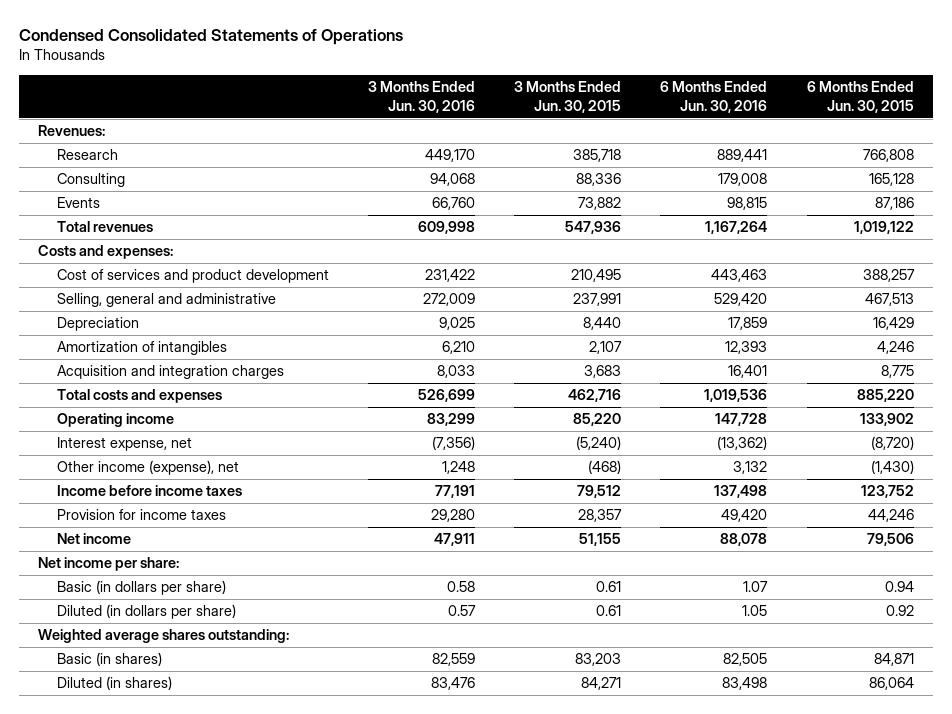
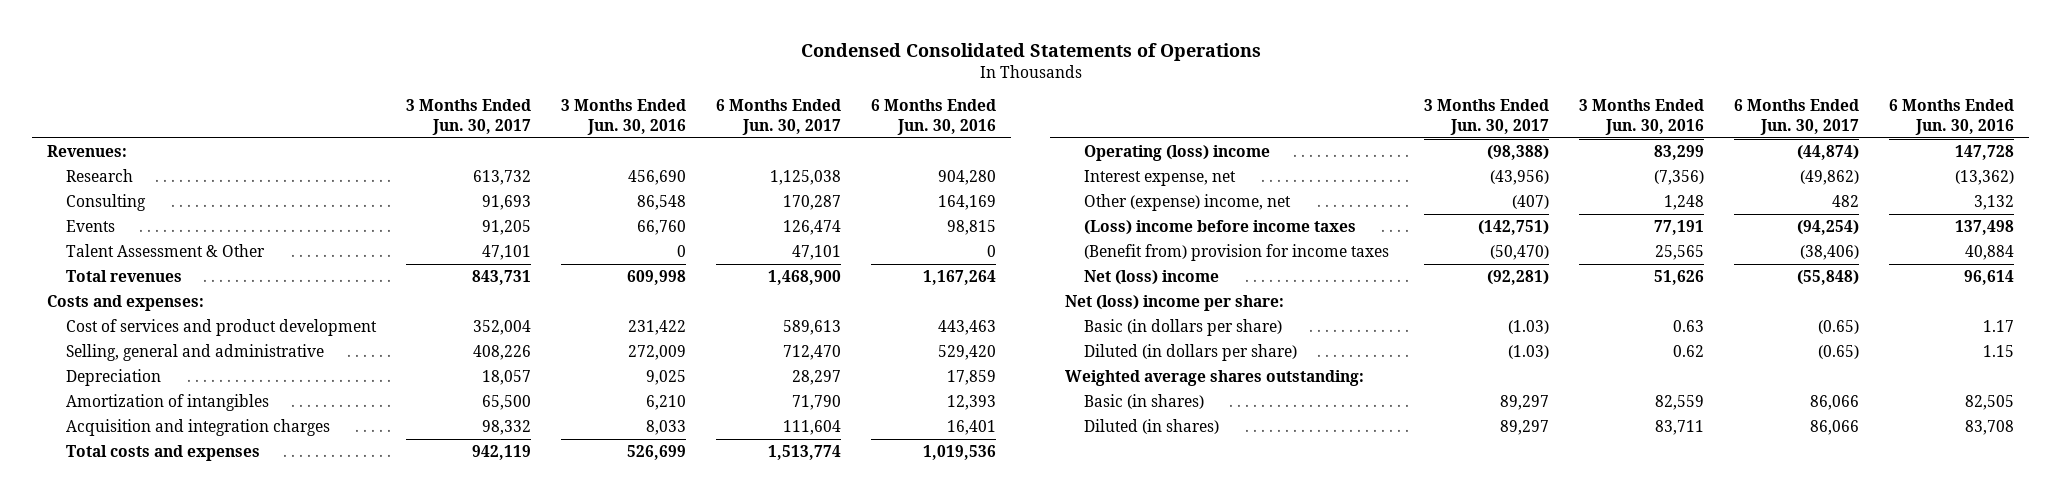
[514,81,622,113] 3 Months Ended Jun. 30, 2015 -> none
[806,81,914,113] 6 Months Ended Jun. 30, 2015 -> none
none -> [406,99,532,136] 3 Months Ended Jun. 30, 2017
none -> [716,99,842,136] 6 Months Ended Jun. 30, 2017
[425,149,476,163] 449,170 -> [628,170,687,186] 456,690
[717,149,768,163] 889,441 -> [938,170,997,186] 904,280
[430,173,476,187] 94,068 -> [637,195,687,211] 86,548
[718,173,768,187] 179,008 -> [938,195,997,211] 164,169
none -> [66,244,266,258] Talent Assessment & Other
[56,413,174,428] Operating income -> [1083,145,1270,162] Operating (loss) income
[56,460,239,476] Other income (expense), net -> [1083,194,1291,212] Other (expense) income, net
[56,485,242,497] Income before income taxes -> [1083,220,1356,236] (Loss) income before income taxes
[56,509,226,521] Provision for income taxes -> [1083,244,1389,262] (Benefit from) provision for income taxes
[431,509,476,523] 29,280 -> [1654,245,1704,261] 25,565
[721,509,768,523] 49,420 -> [1964,245,2014,261] 40,884
[56,533,131,545] Net income -> [1083,270,1219,286] Net (loss) income
[434,533,476,547] 47,911 -> [1653,270,1704,286] 51,626
[720,533,768,547] 88,078 -> [1963,270,2014,286] 96,614
[38,557,180,572] Net income per share: -> [1065,295,1285,312] Net (loss) income per share:
[447,581,476,593] 0.58 -> [1672,320,1704,333] 0.63
[743,581,769,593] 1.07 -> [1982,320,2014,333] 1.17
[448,605,477,617] 0.57 -> [1672,345,1704,358] 0.62
[742,605,768,617] 1.05 -> [1982,345,2014,358] 1.15
[431,677,476,691] 83,476 -> [1654,420,1704,436] 83,711
[722,677,768,691] 83,498 -> [1964,420,2014,436] 83,708

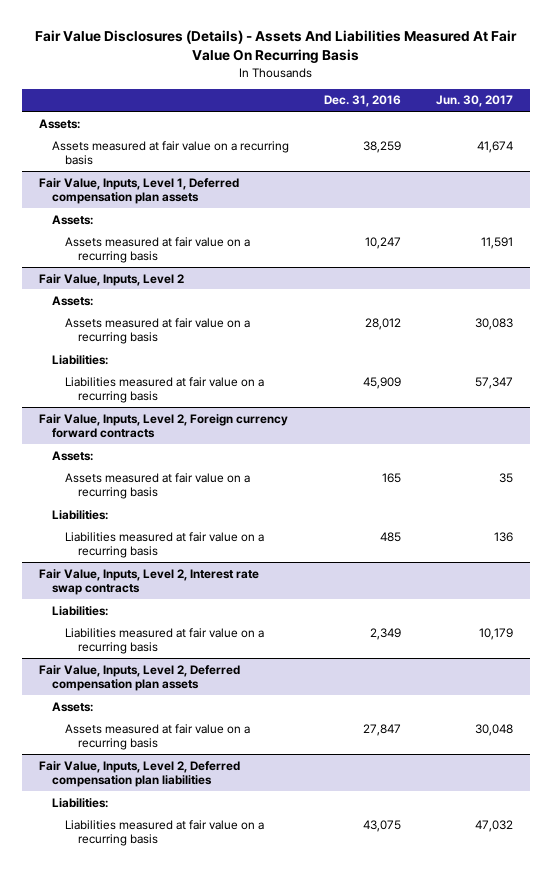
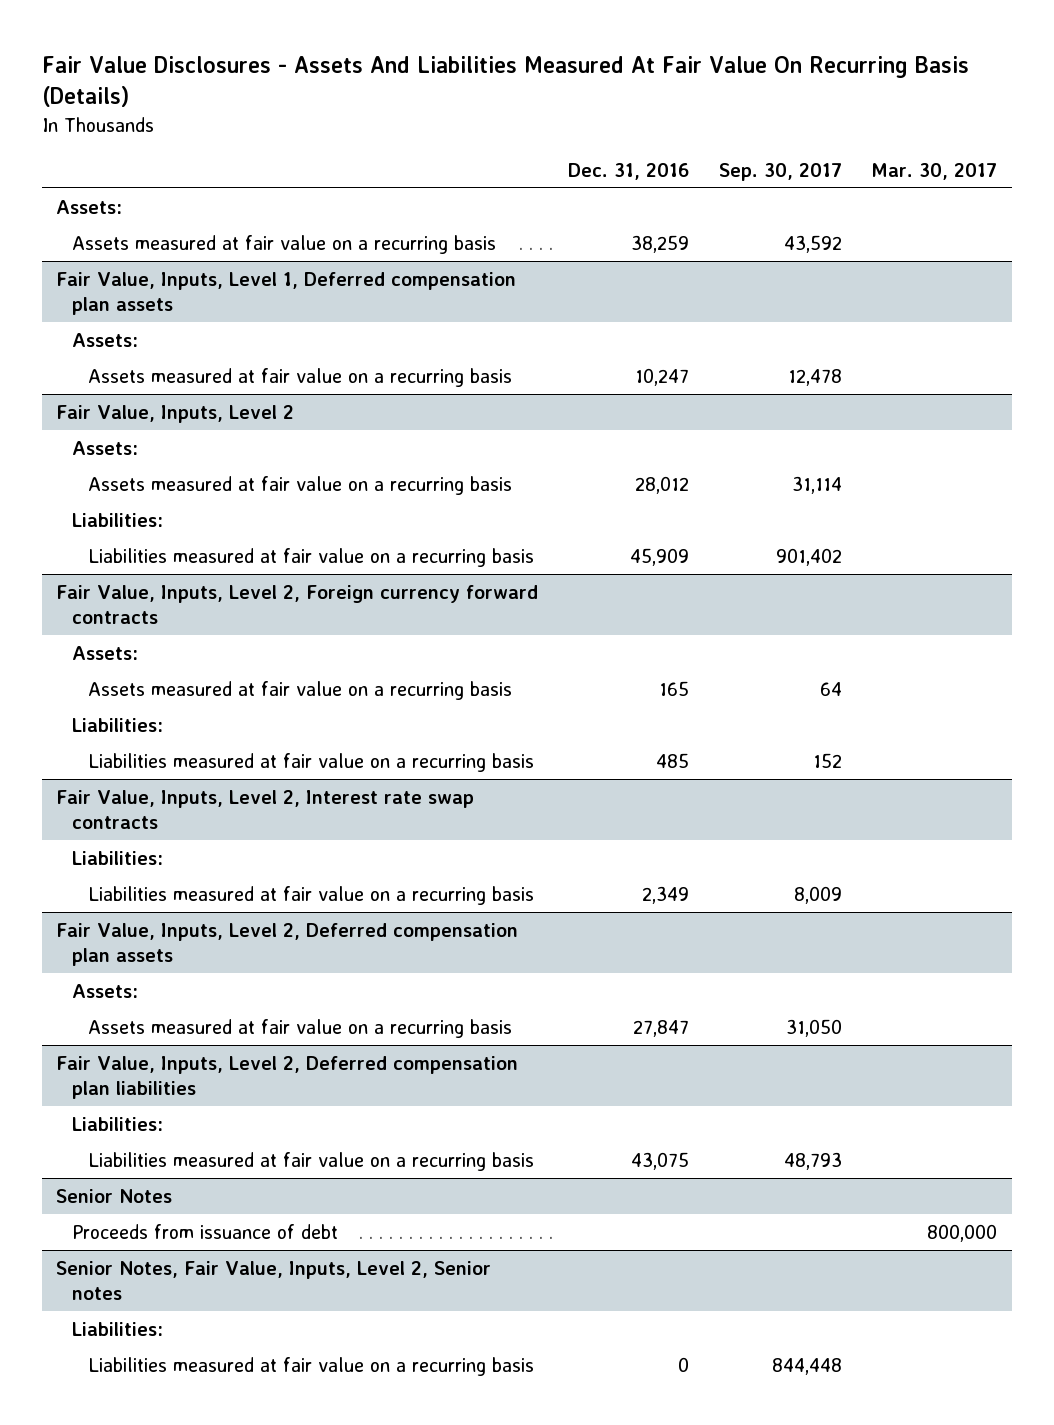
[34,30,517,64] Fair Value Disclosures (Details) - Assets And Liabilities Measured At Fair Value On Recurring Basis -> [41,55,969,108] Fair Value Disclosures - Assets And Liabilities Measured At Fair Value On Recurring Basis (Details)
[435,95,513,108] Jun. 30, 2017 -> none
none -> [718,162,842,181] Sep. 30, 2017
none -> [871,162,998,180] Mar. 30, 2017
none -> [56,1188,173,1203] Senior Notes
none -> [72,1223,339,1239] Proceeds from issuance of debt
none -> [56,1260,492,1300] Senior Notes, Fair Value, Inputs, Level 2, Senior notes
none -> [72,1321,164,1336] Liabilities:
none -> [87,1356,534,1376] Liabilities measured at fair value on a recurring basis

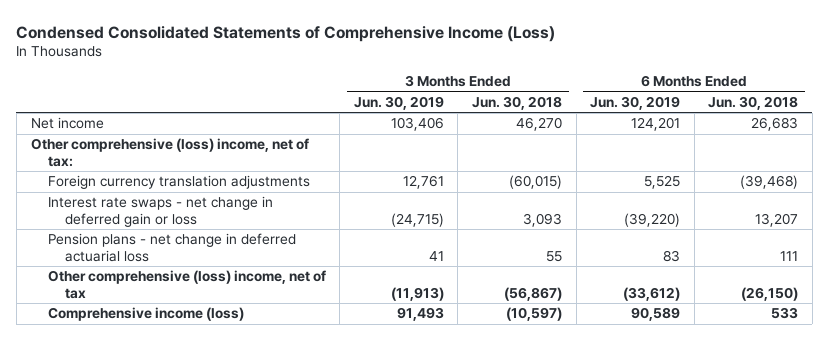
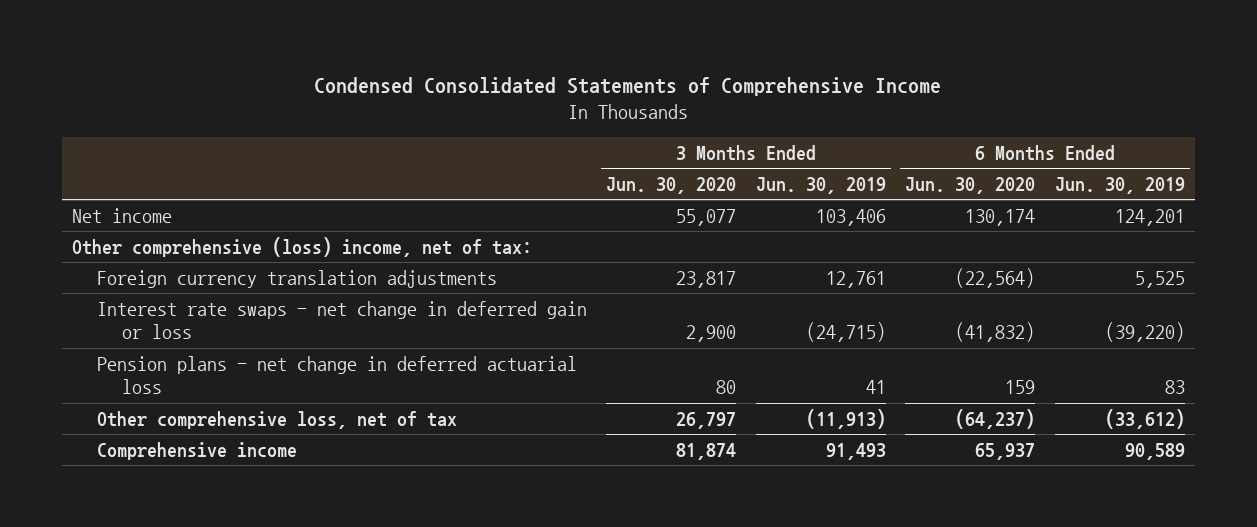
[16,25,556,42] Condensed Consolidated Statements of Comprehensive Income (Loss) -> [314,76,942,96] Condensed Consolidated Statements of Comprehensive Income
[472,95,563,110] Jun. 30, 2018 -> none
[708,95,799,110] Jun. 30, 2018 -> none
none -> [606,176,737,194] Jun. 30, 2020
none -> [905,176,1036,194] Jun. 30, 2020
[47,270,326,299] Other comprehensive (loss) income, net of tax -> [96,410,457,429] Other comprehensive loss, net of tax
[47,307,244,322] Comprehensive income (loss) -> [96,441,297,460] Comprehensive income

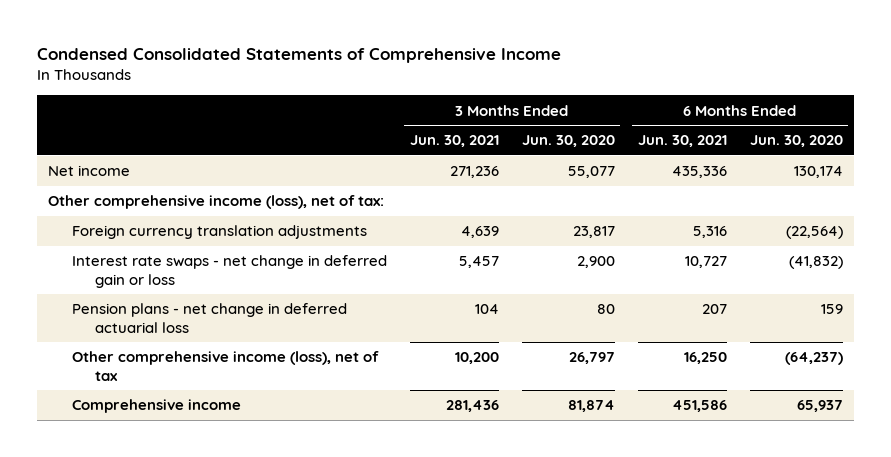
[755,176,886,194] Jun. 30, 2019 -> none
[1054,176,1185,194] Jun. 30, 2019 -> none
none -> [409,135,499,148] Jun. 30, 2021
none -> [637,135,727,148] Jun. 30, 2021
[71,236,532,257] Other comprehensive (loss) income, net of tax: -> [48,195,385,210] Other comprehensive income (loss), net of tax:
[96,410,457,429] Other comprehensive loss, net of tax -> [71,351,379,381] Other comprehensive income (loss), net of tax

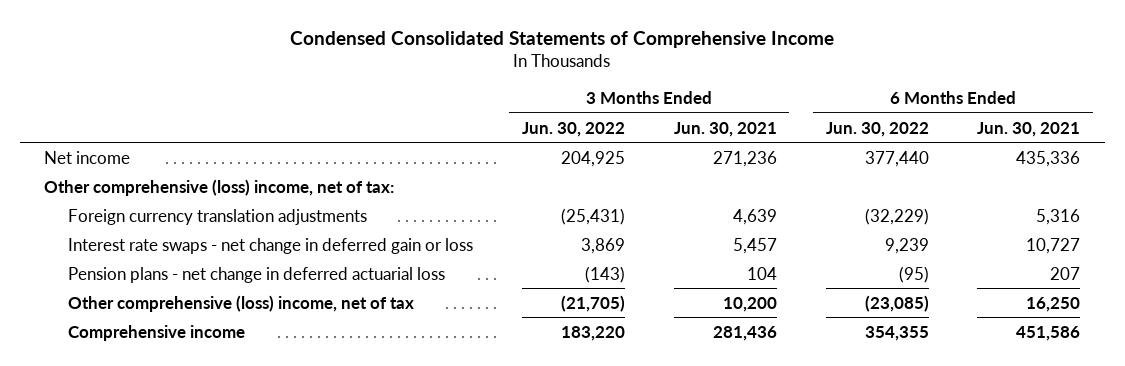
[521,135,615,148] Jun. 30, 2020 -> none
[749,135,843,148] Jun. 30, 2020 -> none
none -> [521,121,625,137] Jun. 30, 2022
none -> [825,121,929,137] Jun. 30, 2022
[48,195,385,210] Other comprehensive income (loss), net of tax: -> [44,178,395,196] Other comprehensive (loss) income, net of tax:
[71,351,379,381] Other comprehensive income (loss), net of tax -> [67,294,414,312] Other comprehensive (loss) income, net of tax

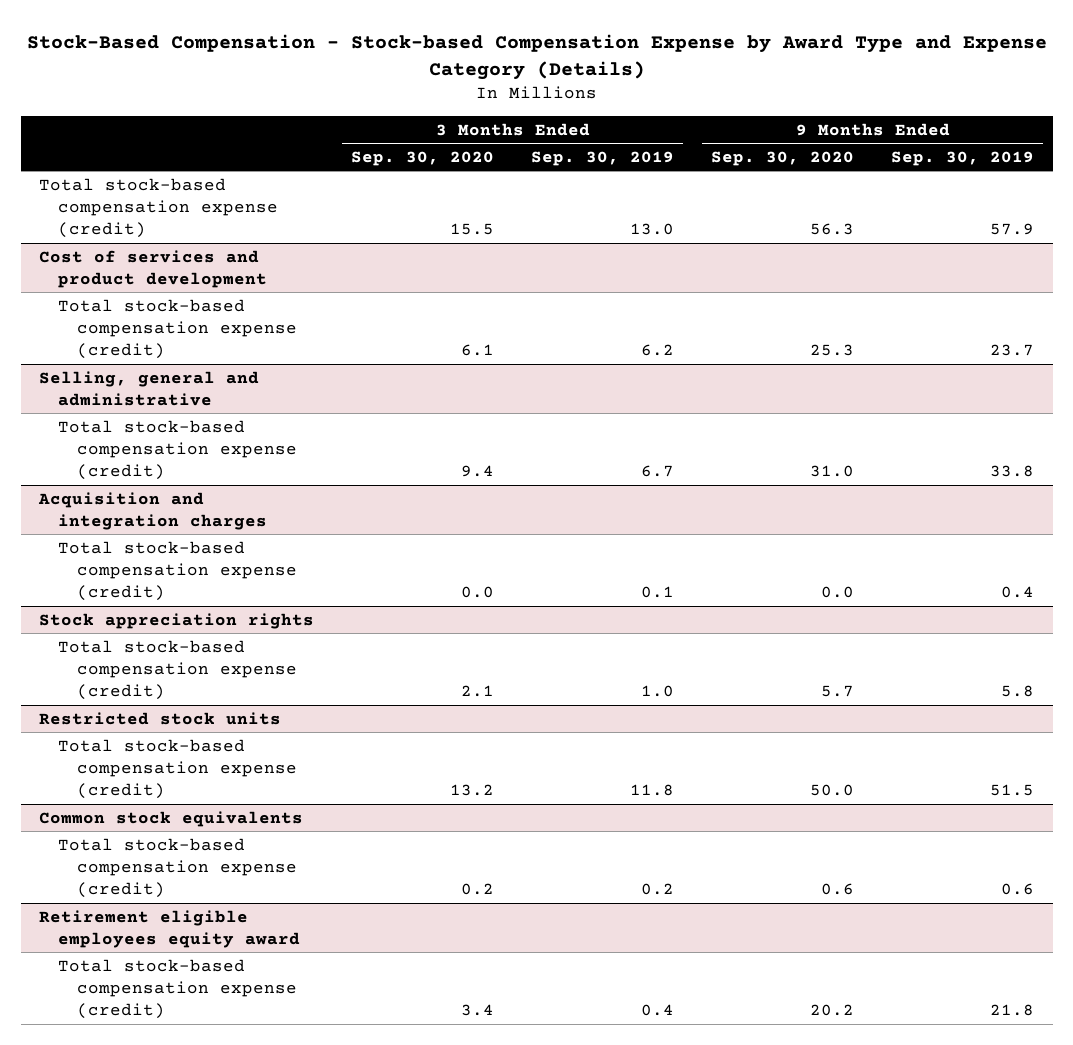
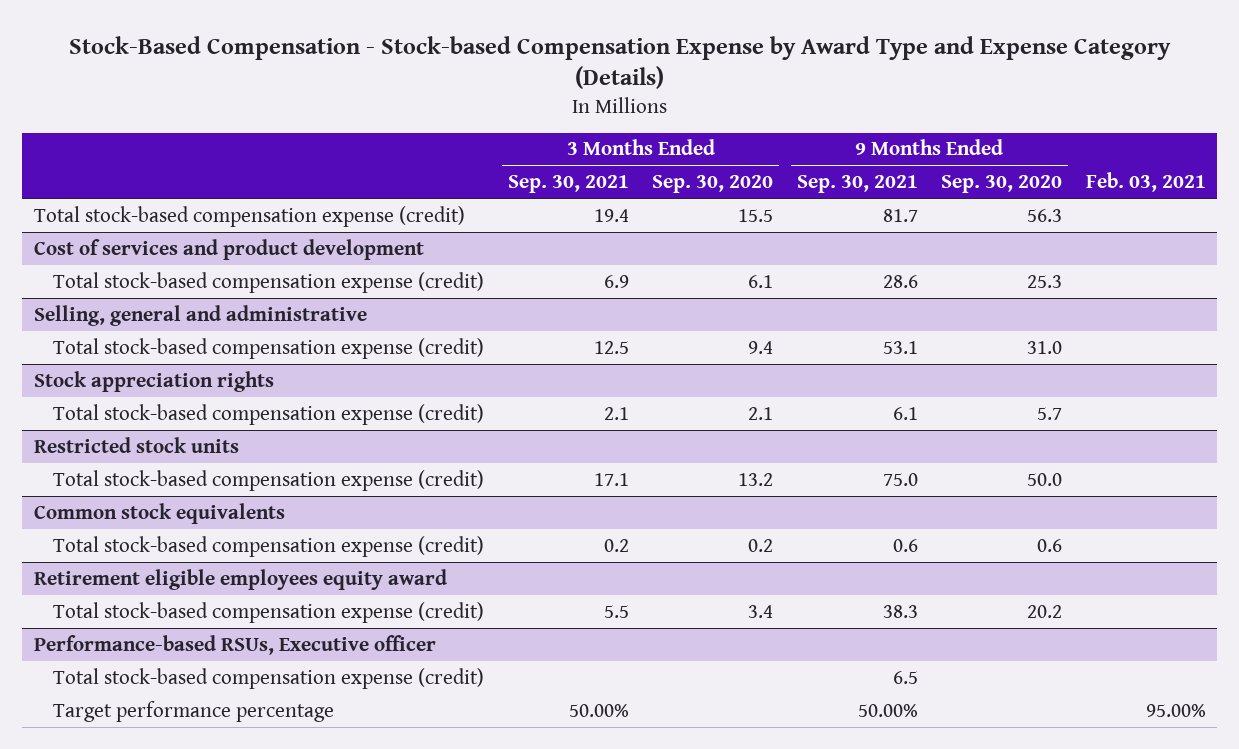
[531,150,675,166] Sep. 30, 2019 -> none
[891,150,1035,166] Sep. 30, 2019 -> none
none -> [507,175,629,194] Sep. 30, 2021
none -> [796,175,918,194] Sep. 30, 2021
none -> [1085,172,1206,193] Feb. 03, 2021
[38,491,268,530] Acquisition and integration charges -> none
[58,540,298,602] Total stock-based compensation expense (credit) -> none
none -> [33,634,436,655] Performance-based RSUs, Executive officer
none -> [53,667,485,689] Total stock-based compensation expense (credit)
none -> [53,700,335,722] Target performance percentage

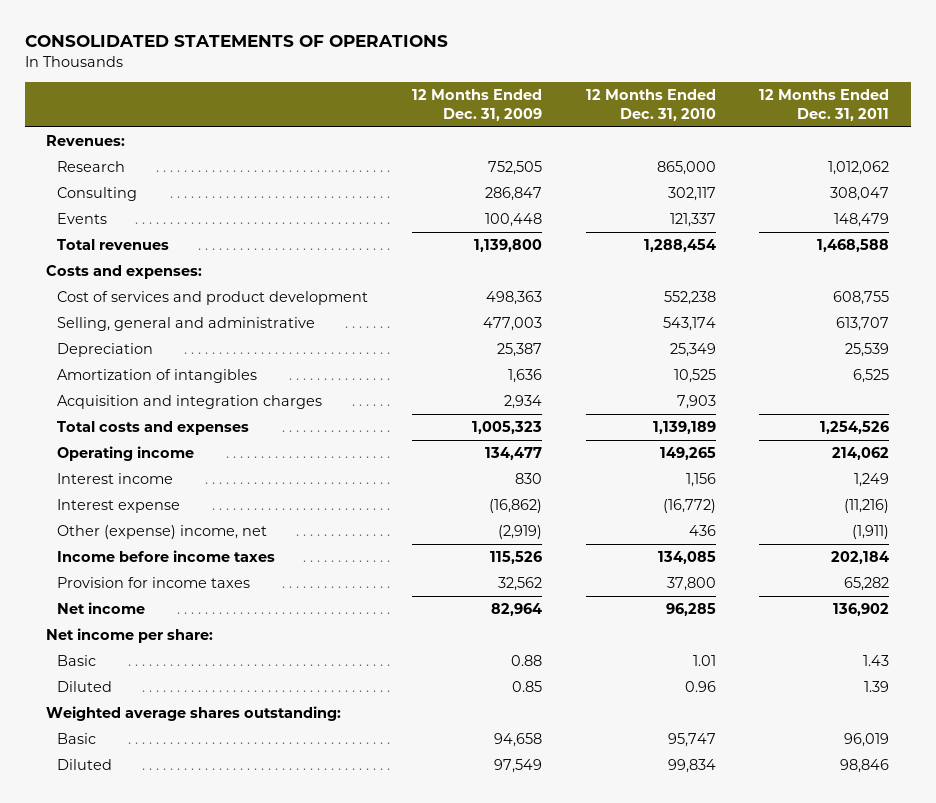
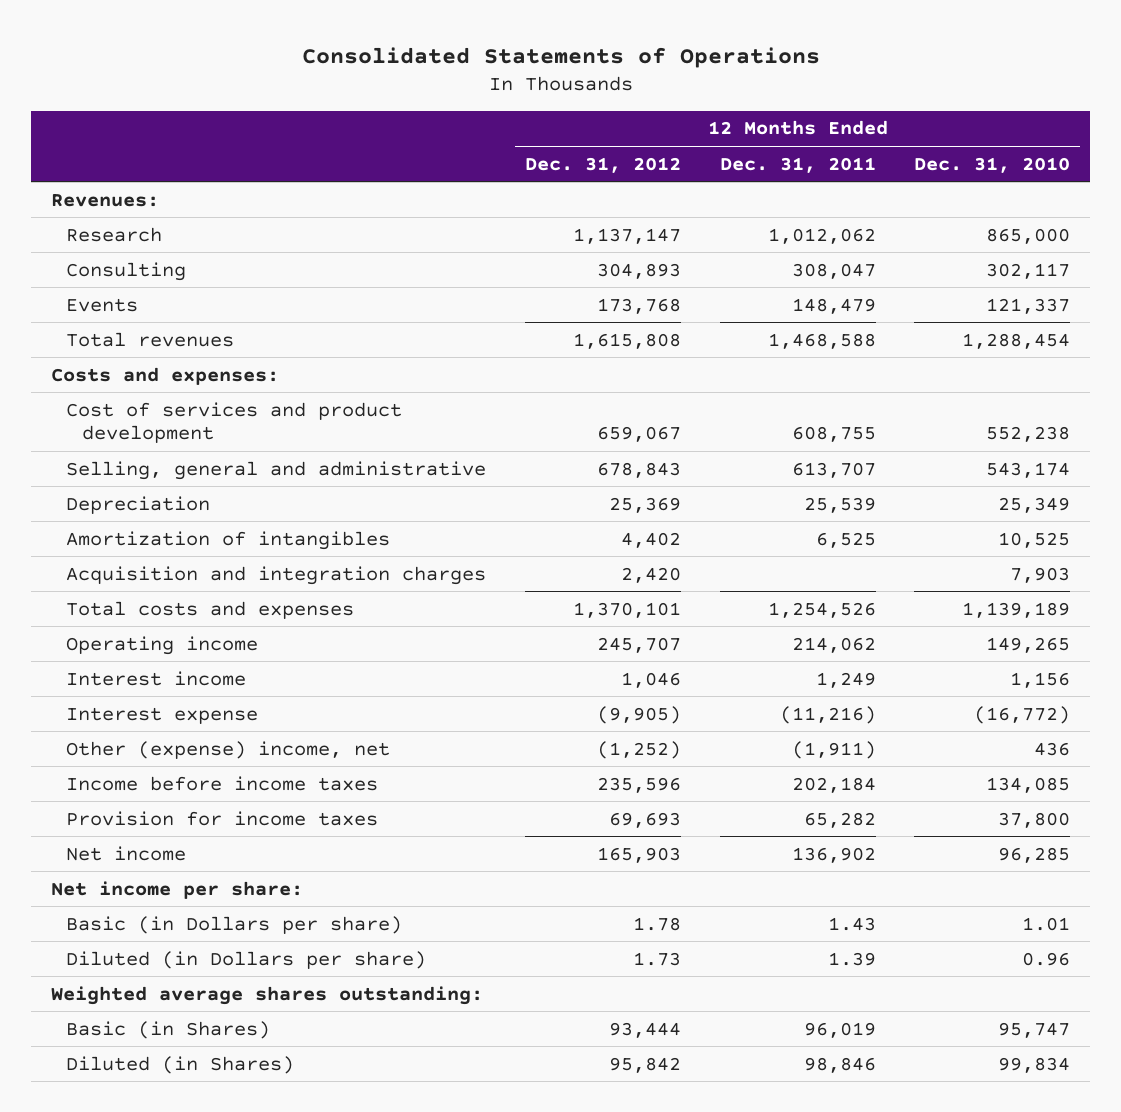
[24,35,448,48] CONSOLIDATED STATEMENTS OF OPERATIONS -> [301,46,820,68] Consolidated Statements of Operations
[412,89,543,122] 12 Months Ended Dec. 31, 2009 -> none
none -> [524,156,681,173] Dec. 31, 2012
[57,655,97,667] Basic -> [66,915,403,934] Basic (in Dollars per share)
[57,681,113,693] Diluted -> [66,950,427,969] Diluted (in Dollars per share)
[57,733,97,745] Basic -> [66,1020,271,1039] Basic (in Shares)
[57,759,113,771] Diluted -> [66,1055,295,1074] Diluted (in Shares)

